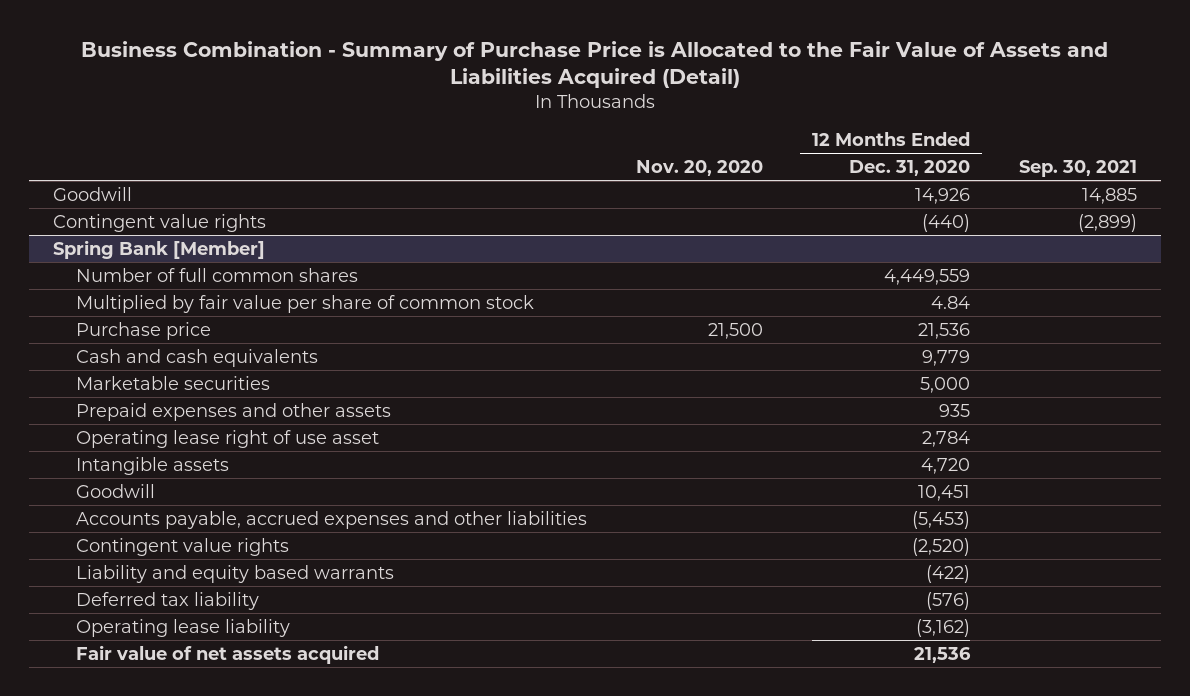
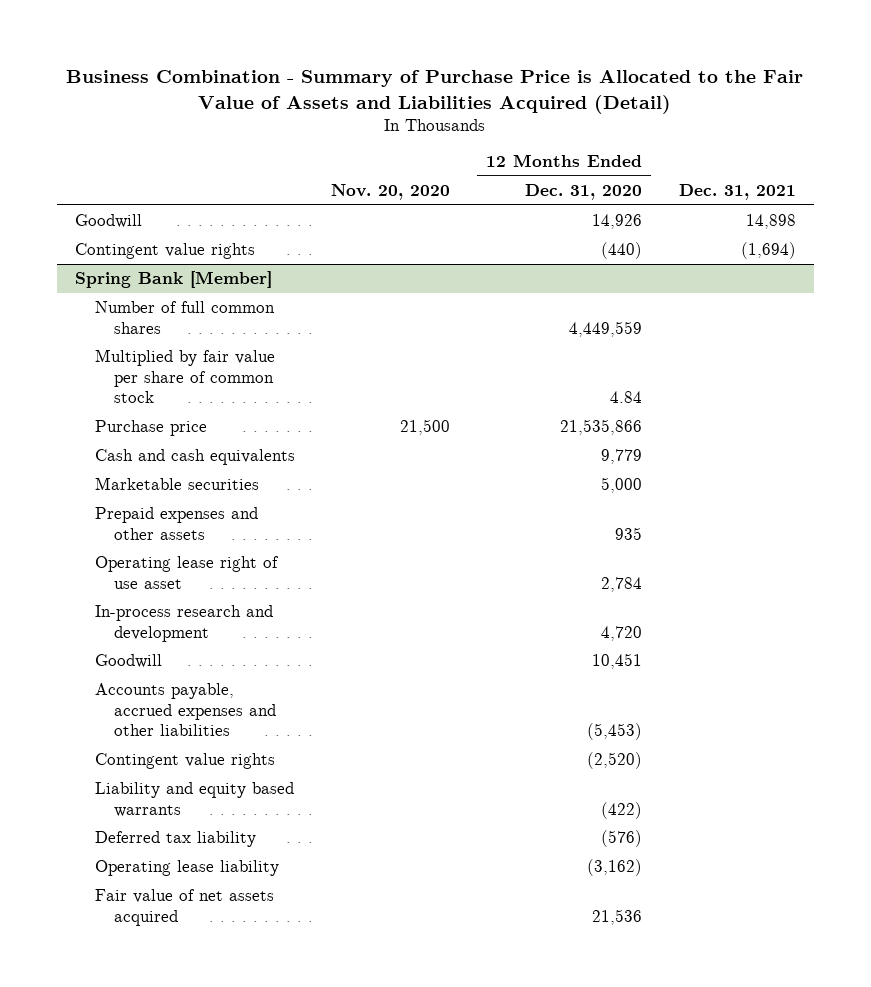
[1018,160,1137,178] Sep. 30, 2021 -> none
none -> [678,183,796,200] Dec. 31, 2021
[918,322,971,339] 21,536 -> [560,418,643,435] 21,535,866
[76,456,230,475] Intangible assets -> [94,604,273,642] In-process research and development

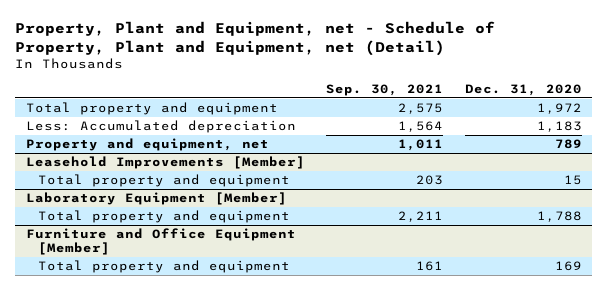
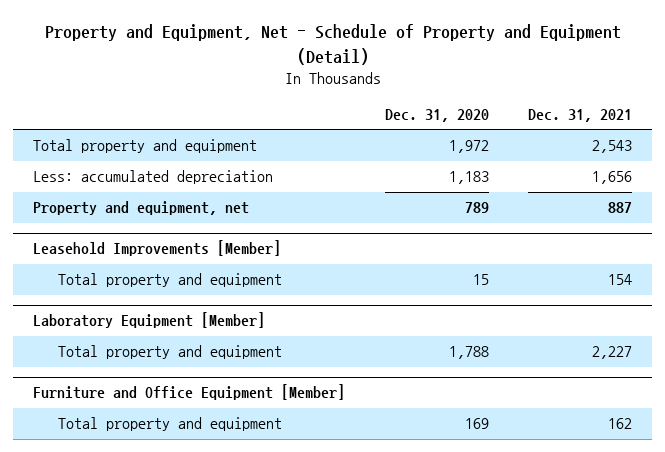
[14,21,495,56] Property, Plant and Equipment, net - Schedule of Property, Plant and Equipment, net (Detail) -> [44,24,621,65] Property and Equipment, Net - Schedule of Property and Equipment (Detail)
[326,84,444,97] Sep. 30, 2021 -> none
none -> [528,108,633,122] Dec. 31, 2021
[25,119,296,133] Less: Accumulated depreciation -> [32,170,273,185] Less: accumulated depreciation

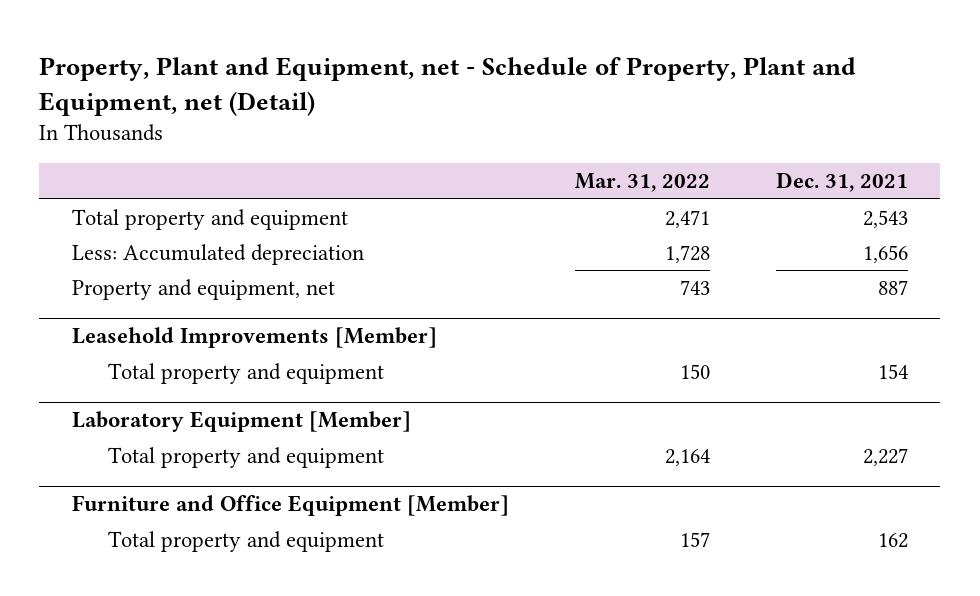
[44,24,621,65] Property and Equipment, Net - Schedule of Property and Equipment (Detail) -> [39,56,857,116] Property, Plant and Equipment, net - Schedule of Property, Plant and Equipment, net (Detail)
[384,108,489,122] Dec. 31, 2020 -> none
none -> [574,173,710,193] Mar. 31, 2022
[32,170,273,185] Less: accumulated depreciation -> [72,244,365,266] Less: Accumulated depreciation

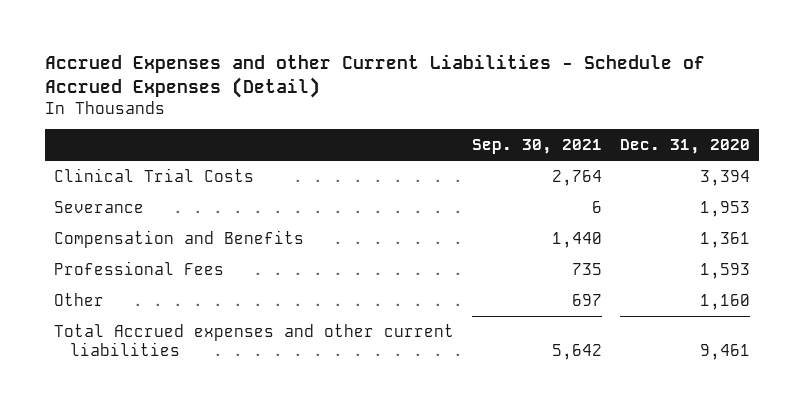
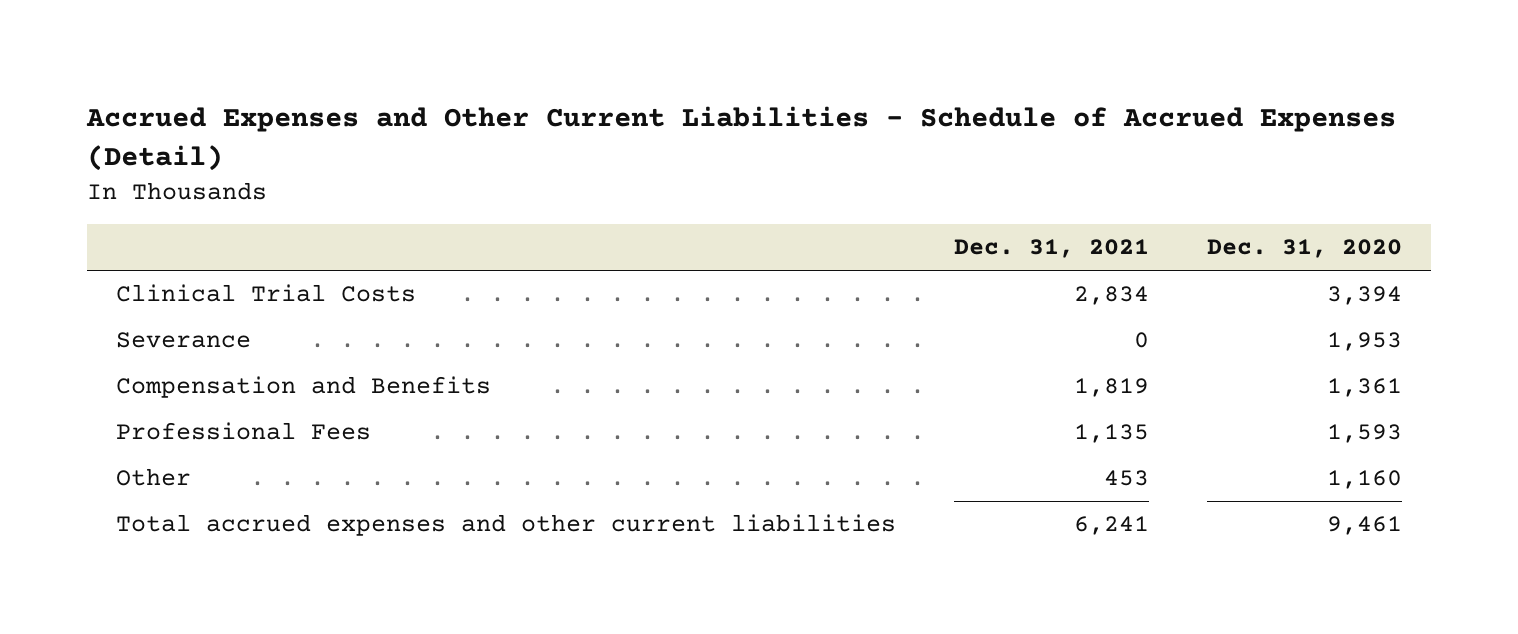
[44,53,705,98] Accrued Expenses and other Current Liabilities - Schedule of Accrued Expenses (Detail) -> [86,106,1397,171] Accrued Expenses and Other Current Liabilities - Schedule of Accrued Expenses (Detail)
[471,139,602,155] Sep. 30, 2021 -> none
none -> [953,239,1149,259] Dec. 31, 2021
[53,323,454,356] Total Accrued expenses and other current liabilities -> [116,514,897,537] Total accrued expenses and other current liabilities

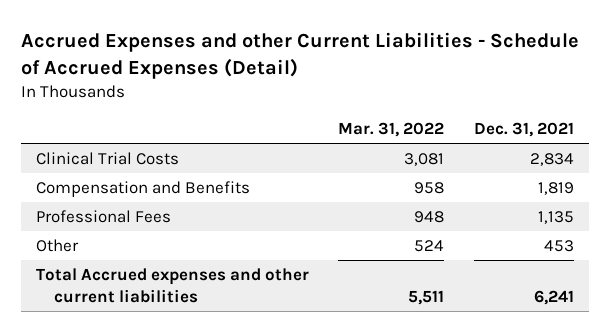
[86,106,1397,171] Accrued Expenses and Other Current Liabilities - Schedule of Accrued Expenses (Detail) -> [20,32,579,80] Accrued Expenses and other Current Liabilities - Schedule of Accrued Expenses (Detail)
[1206,239,1402,259] Dec. 31, 2020 -> none
none -> [338,122,445,138] Mar. 31, 2022
[116,332,252,349] Severance -> none
[116,514,897,537] Total accrued expenses and other current liabilities -> [35,267,309,303] Total Accrued expenses and other current liabilities

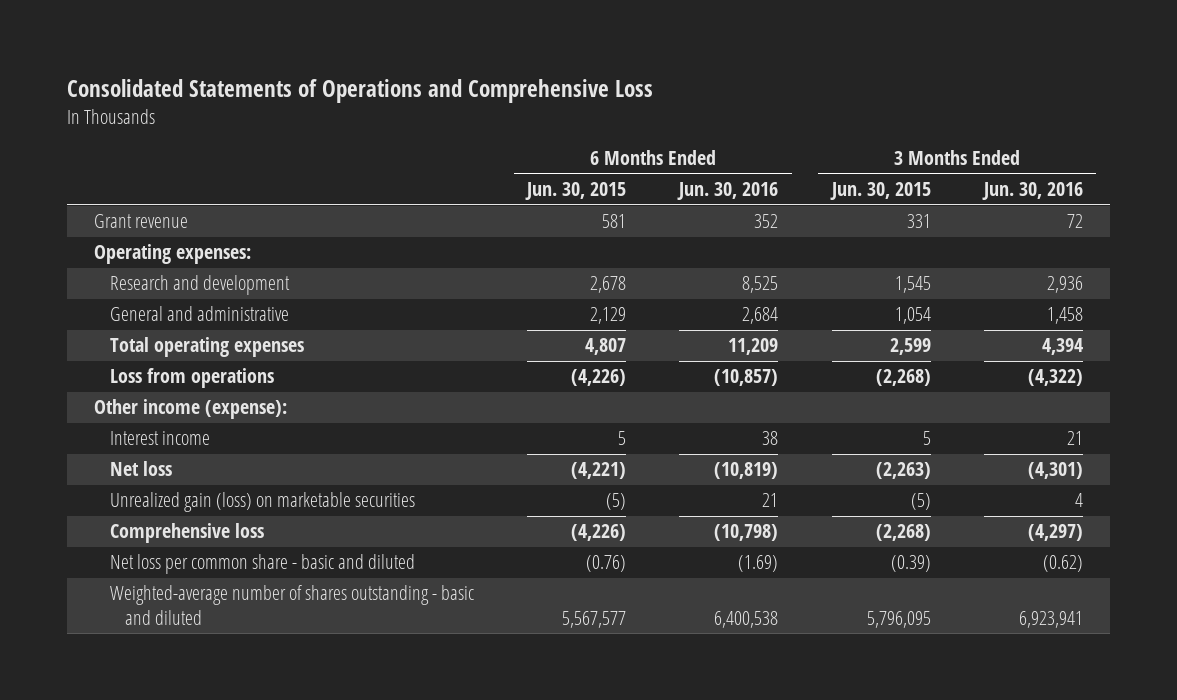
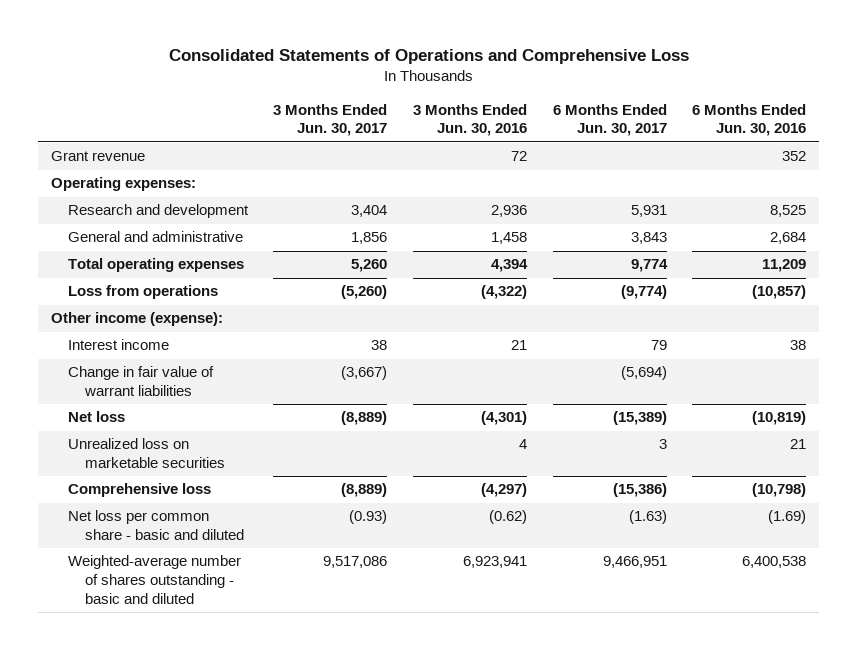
[524,182,626,201] Jun. 30, 2015 -> none
[829,182,931,201] Jun. 30, 2015 -> none
none -> [273,103,388,137] 3 Months Ended Jun. 30, 2017
none -> [552,103,667,137] 6 Months Ended Jun. 30, 2017
none -> [67,366,214,396] Change in fair value of warrant liabilities
[109,492,415,513] Unrealized gain (loss) on marketable securities -> [67,438,225,468] Unrealized loss on marketable securities

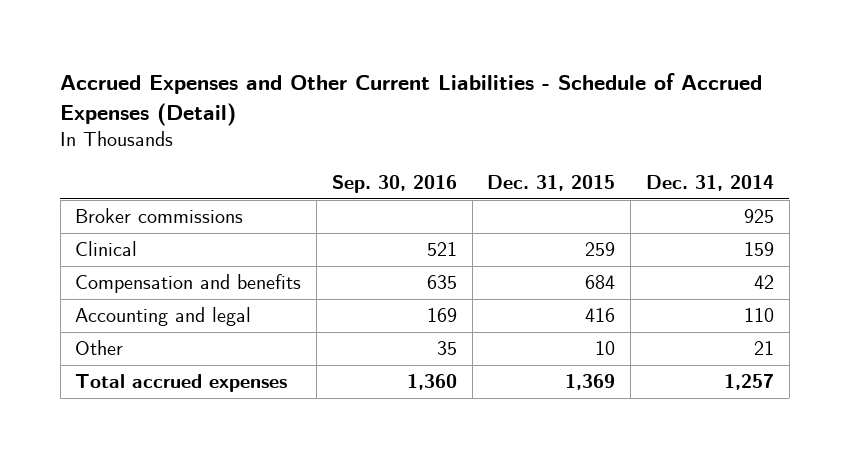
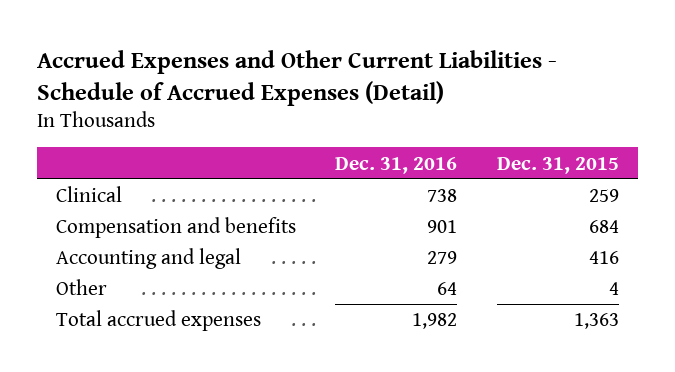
[331,174,457,193] Sep. 30, 2016 -> none
[645,174,774,191] Dec. 31, 2014 -> none
none -> [335,156,458,174] Dec. 31, 2016
[75,208,244,224] Broker commissions -> none
[595,341,616,356] 10 -> [608,282,619,296] 4
[565,374,616,391] 1,369 -> [573,313,619,330] 1,363

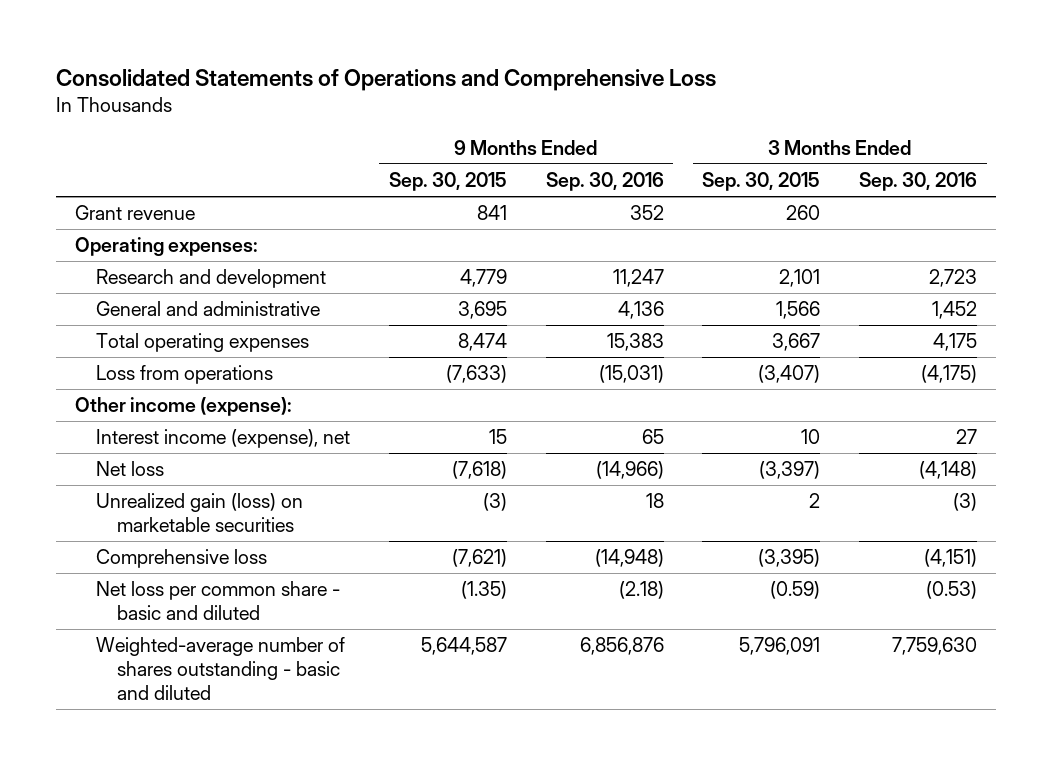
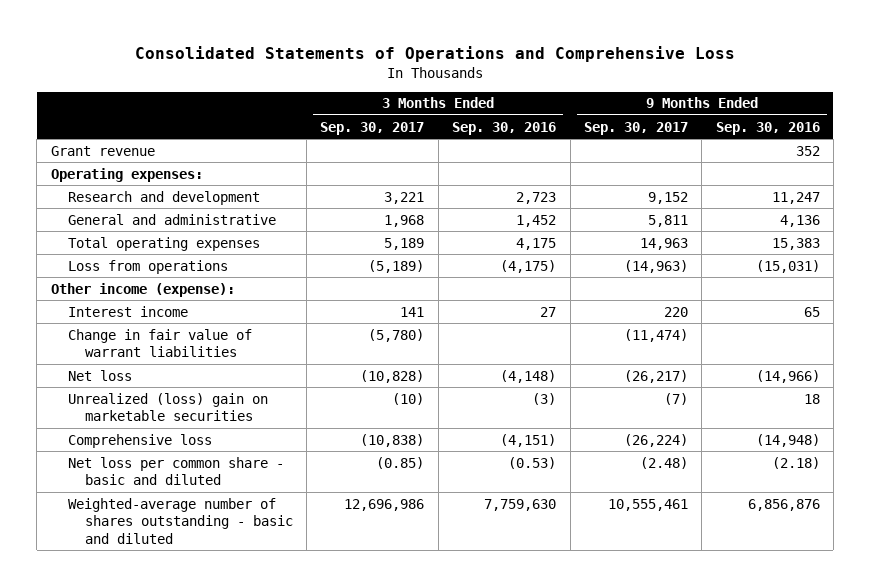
[389,172,508,192] Sep. 30, 2015 -> none
[702,172,821,192] Sep. 30, 2015 -> none
none -> [320,121,425,135] Sep. 30, 2017
none -> [583,121,688,135] Sep. 30, 2017
[96,429,351,449] Interest income (expense), net -> [67,305,188,317] Interest income
none -> [67,328,252,358] Change in fair value of warrant liabilities
[96,493,304,533] Unrealized gain (loss) on marketable securities -> [67,392,268,422] Unrealized (loss) gain on marketable securities

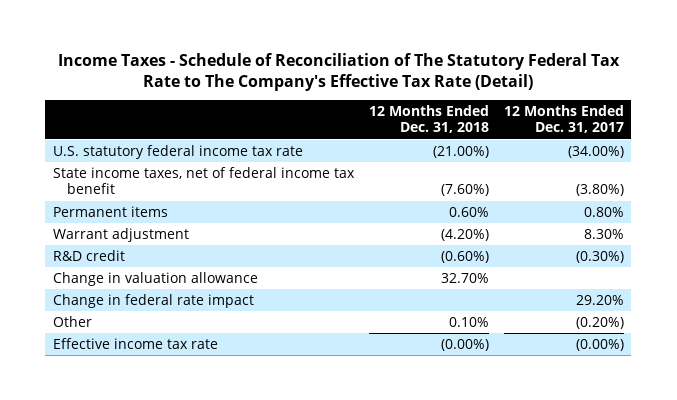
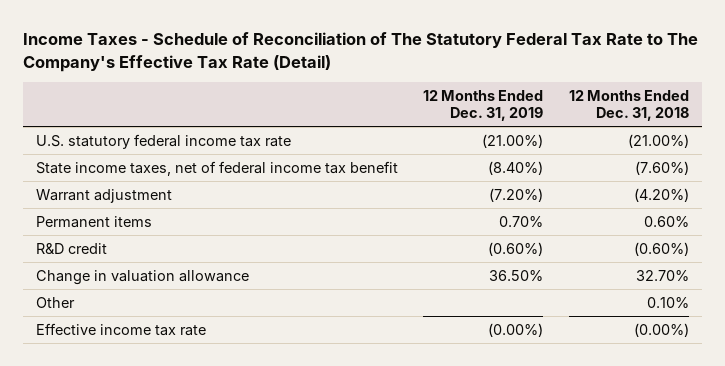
[503,104,624,134] 12 Months Ended Dec. 31, 2017 -> none
none -> [423,89,544,121] 12 Months Ended Dec. 31, 2019
[52,205,168,217] Permanent items -> [35,215,152,228] Permanent items
[52,293,254,308] Change in federal rate impact -> none

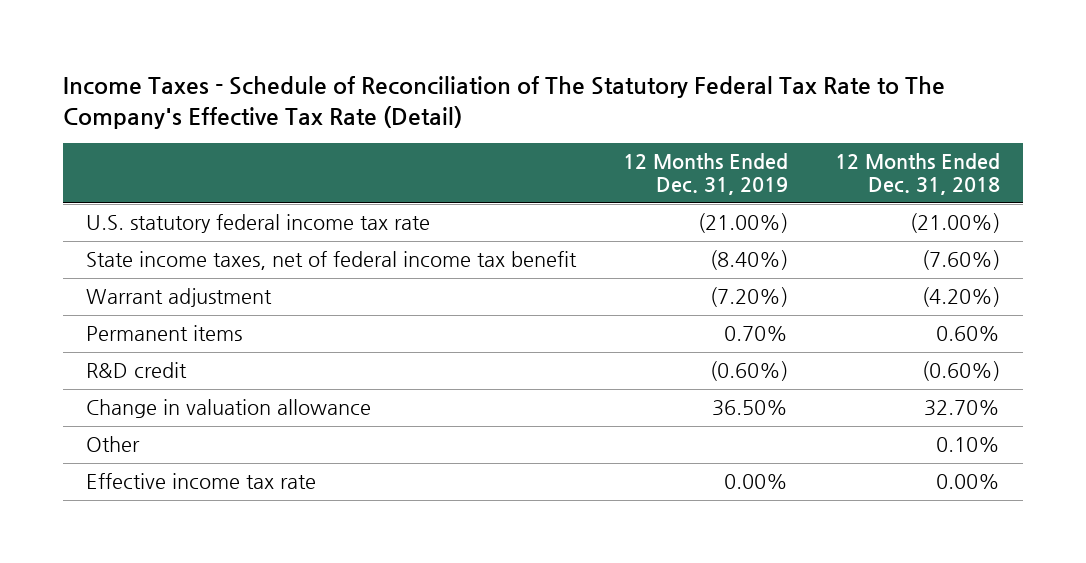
[488,322,544,337] (0.00%) -> [724,474,789,490] 0.00%
[633,322,689,337] (0.00%) -> [935,474,1000,490] 0.00%

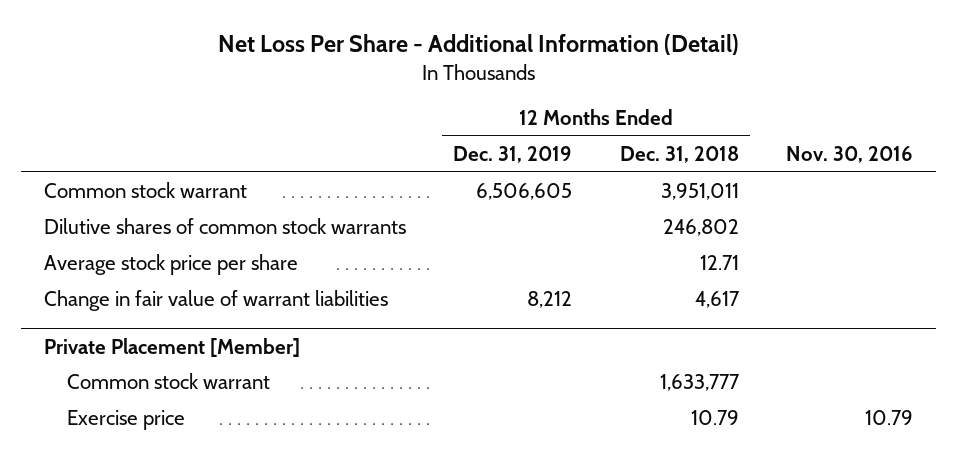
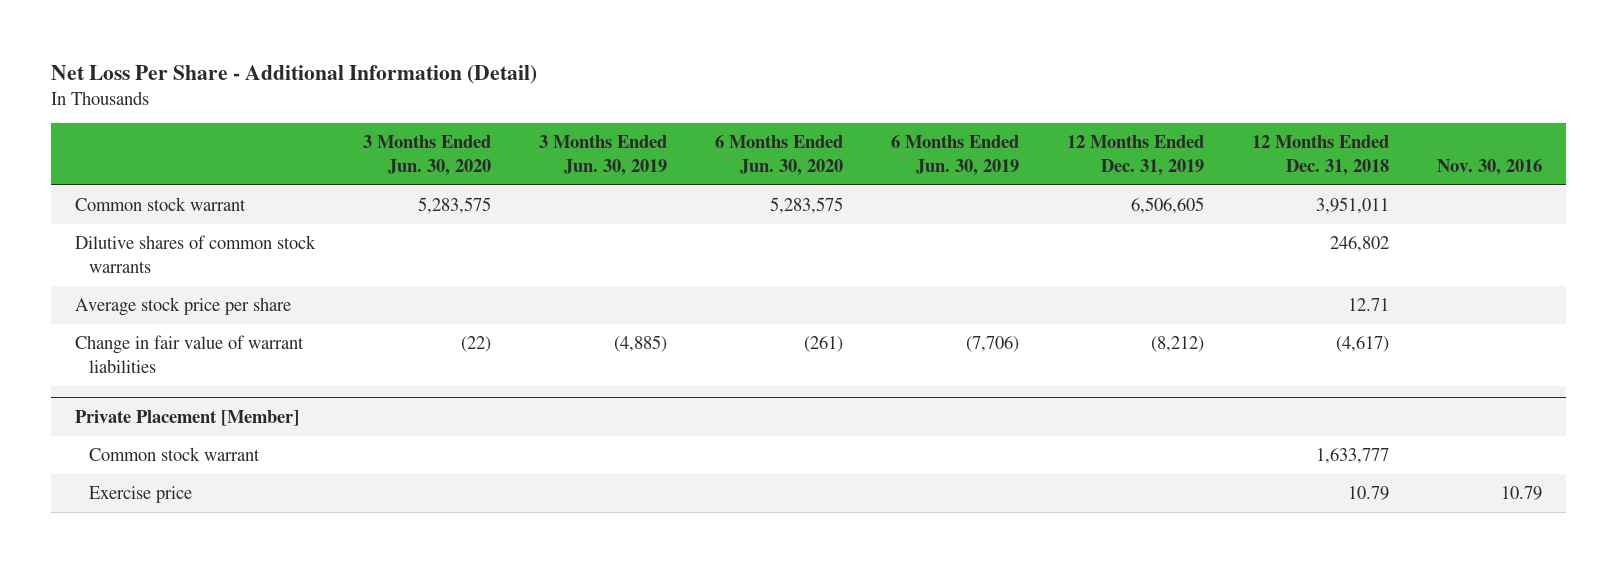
none -> [362,135,491,177] 3 Months Ended Jun. 30, 2020
none -> [538,135,667,177] 3 Months Ended Jun. 30, 2019
none -> [714,135,843,177] 6 Months Ended Jun. 30, 2020
none -> [890,135,1019,177] 6 Months Ended Jun. 30, 2019
[527,290,573,308] 8,212 -> [1151,336,1205,353] (8,212)
[694,290,740,308] 4,617 -> [1336,336,1390,353] (4,617)

